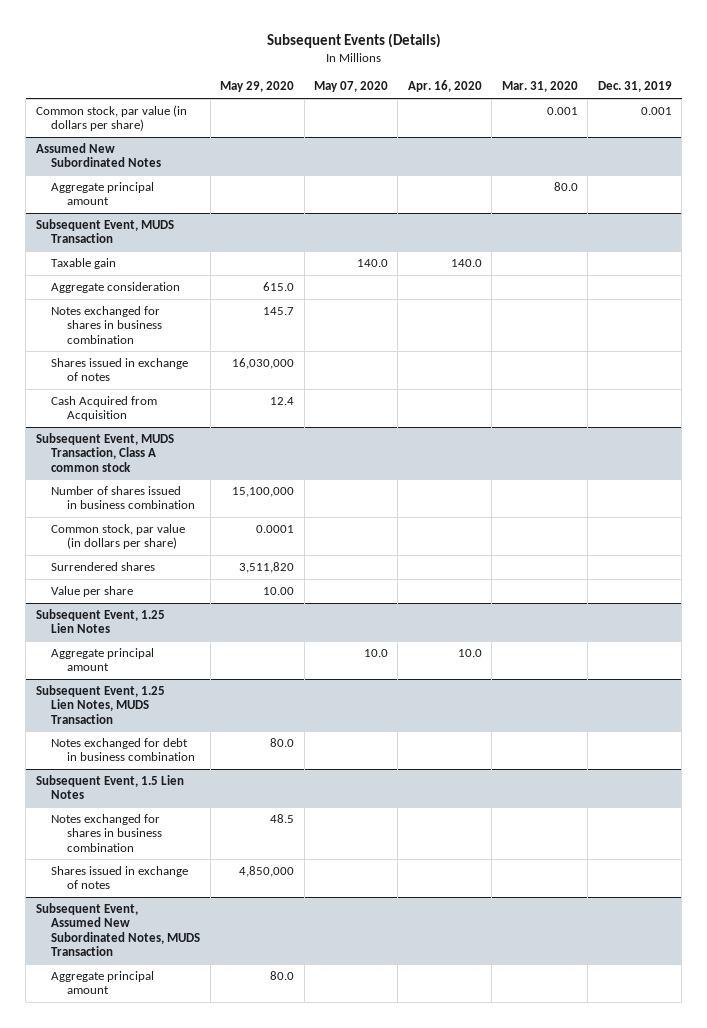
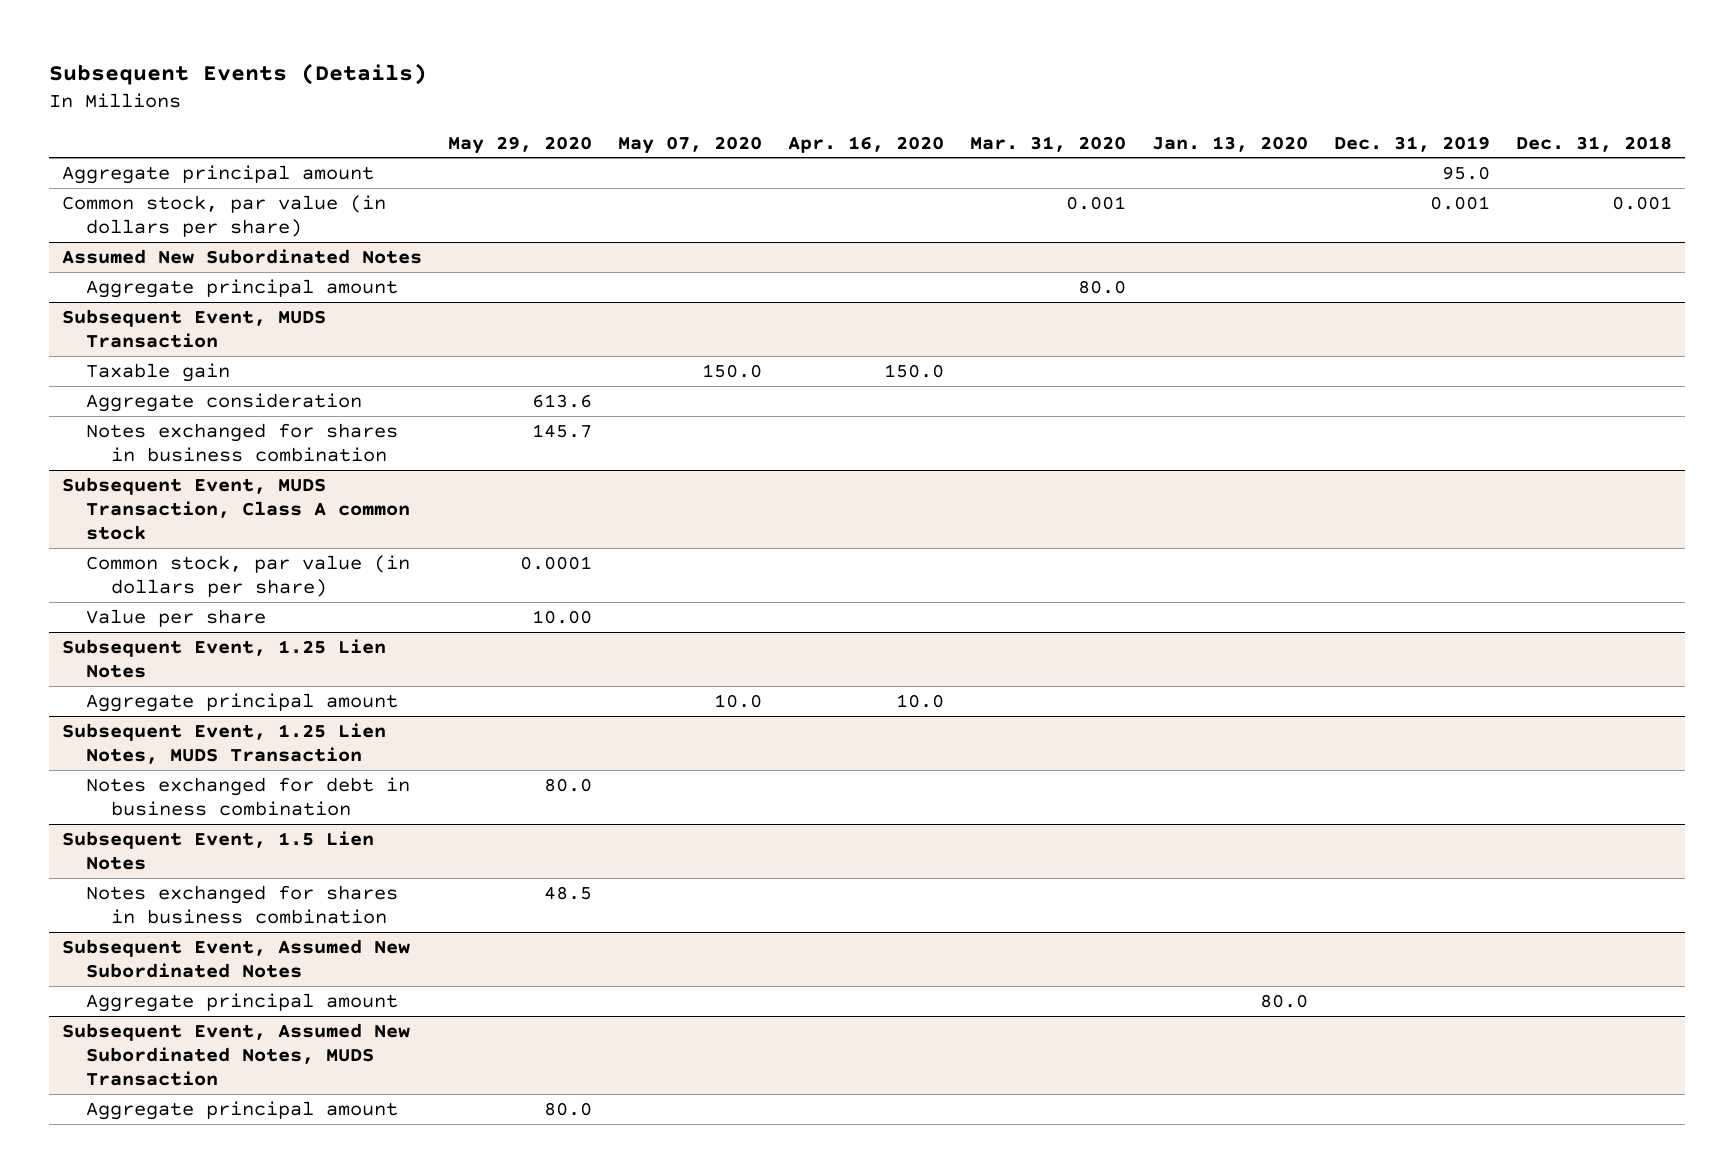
none -> [1152,135,1309,152] Jan. 13, 2020
none -> [1516,135,1673,152] Dec. 31, 2018
none -> [61,164,374,184] Aggregate principal amount
[356,258,388,267] 140.0 -> [701,363,762,378] 150.0
[450,258,482,267] 140.0 -> [883,363,944,378] 150.0
[263,281,295,291] 615.0 -> [531,393,592,408] 613.6
[51,357,189,382] Shares issued in exchange of notes -> none
[51,395,158,422] Cash Acquired from Acquisition -> none
[51,485,195,510] Number of shares issued in business combination -> none
[51,561,156,571] Surrendered shares -> none
[51,865,189,890] Shares issued in exchange of notes -> none
none -> [61,938,410,978] Subsequent Event, Assumed New Subordinated Notes
none -> [86,992,399,1012] Aggregate principal amount

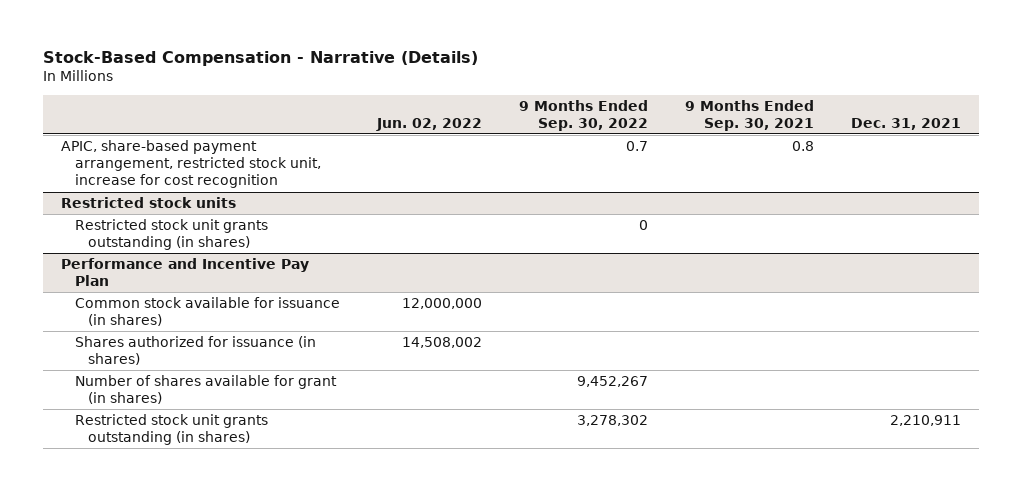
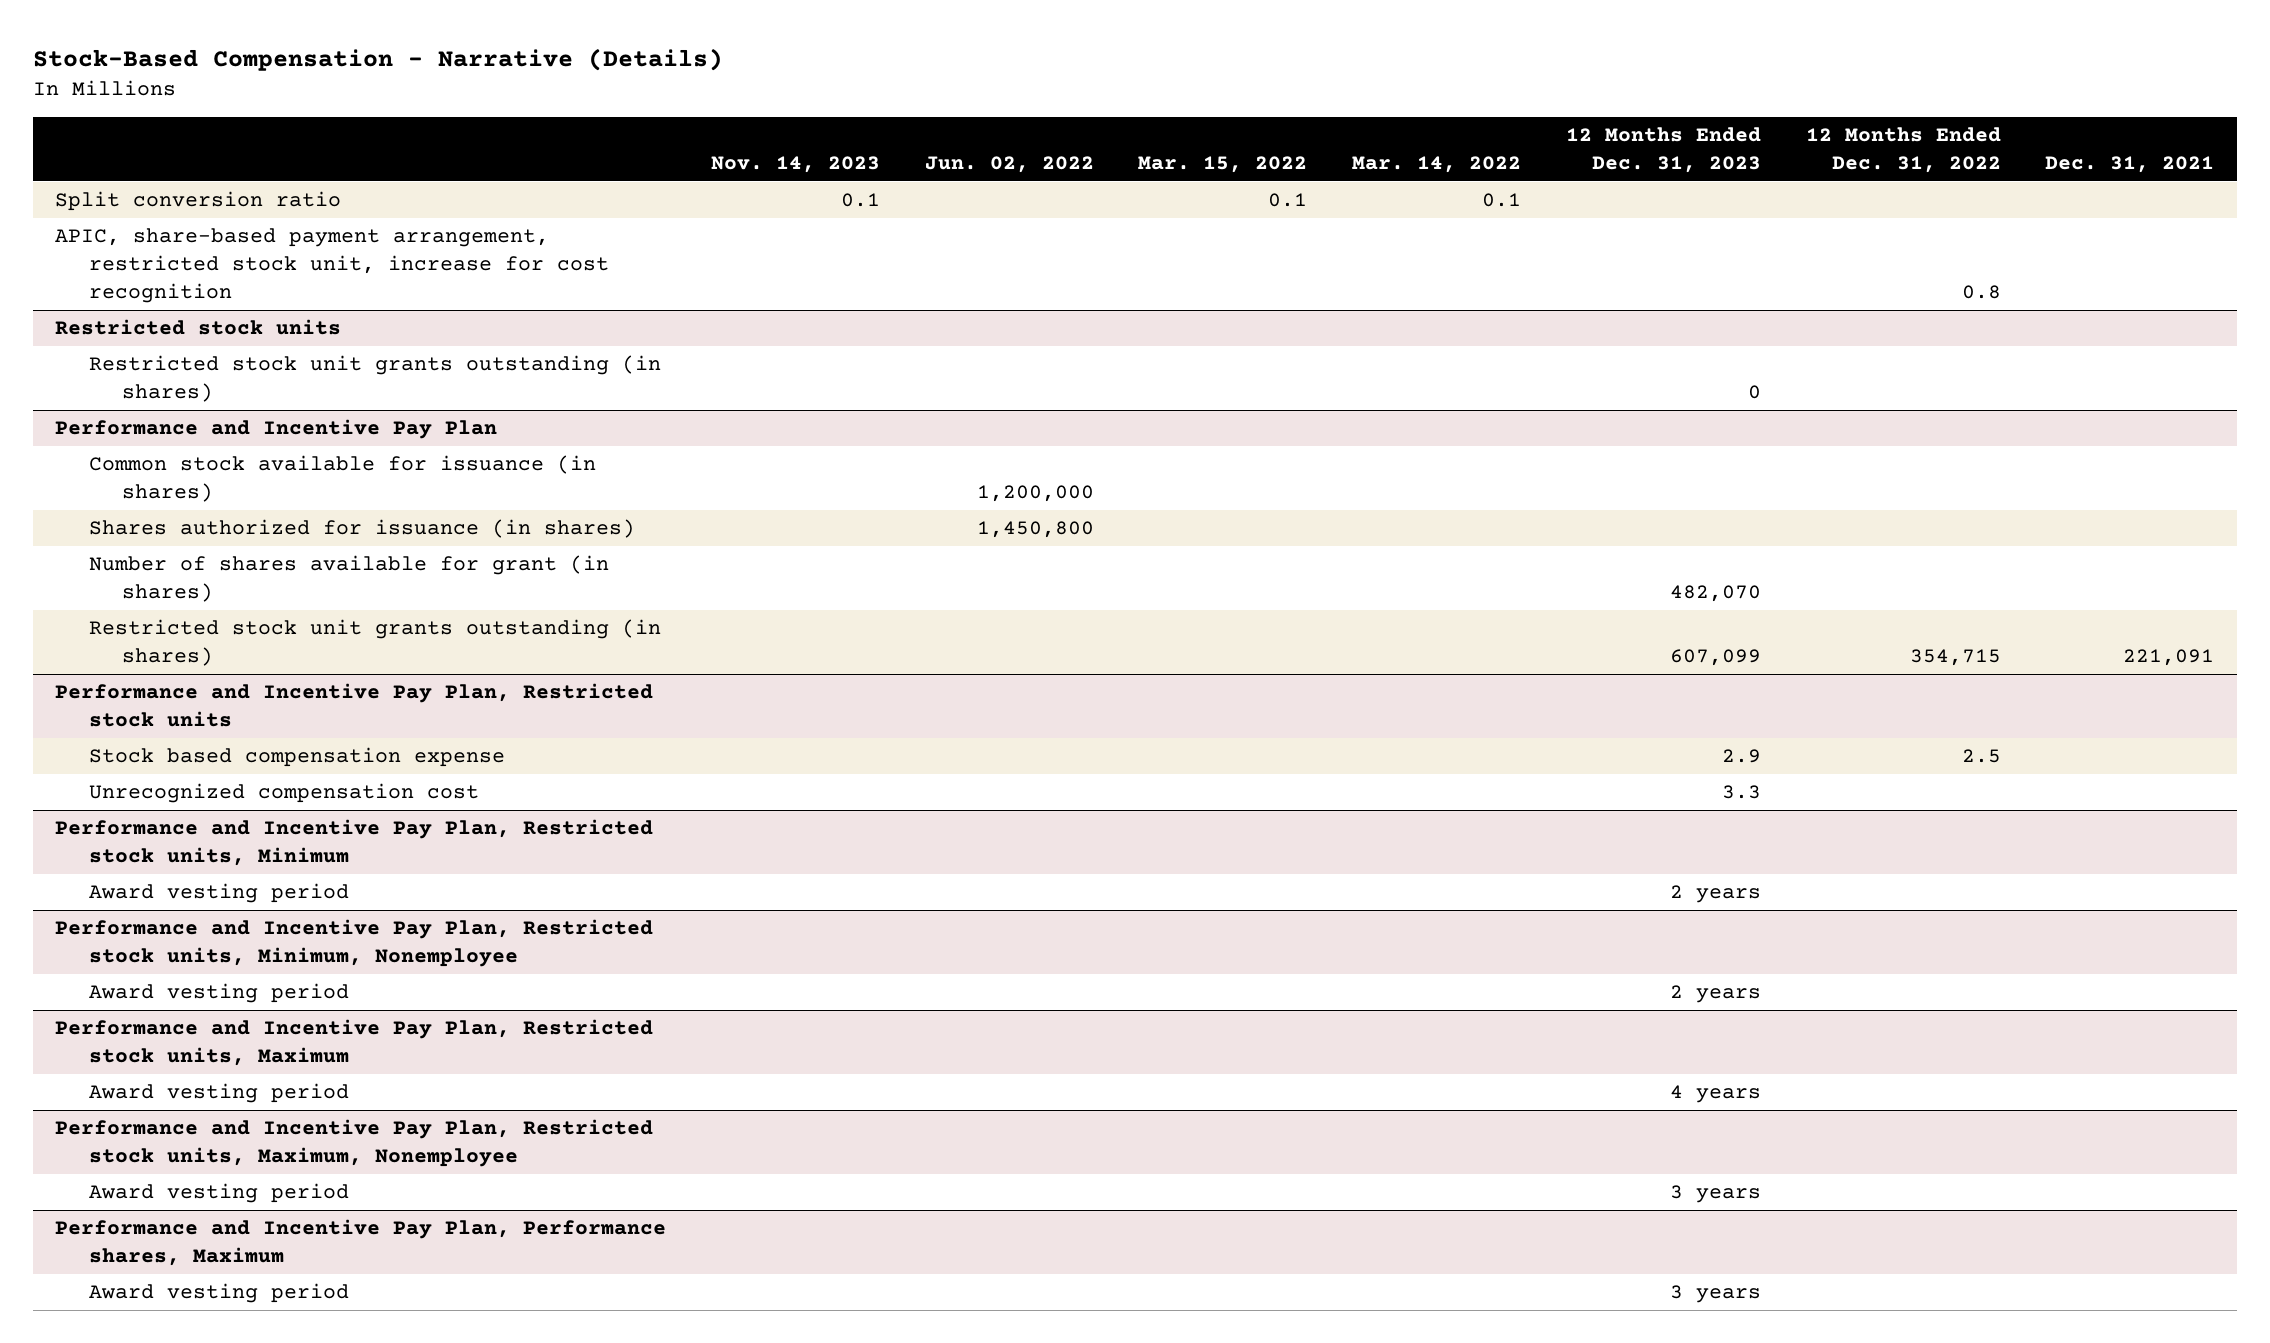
[518,99,648,131] 9 Months Ended Sep. 30, 2022 -> none
[684,99,814,131] 9 Months Ended Sep. 30, 2021 -> none
none -> [711,156,881,174] Nov. 14, 2023
none -> [1138,156,1308,174] Mar. 15, 2022
none -> [1352,156,1522,174] Mar. 14, 2022
none -> [1565,127,1761,174] 12 Months Ended Dec. 31, 2023
none -> [1805,127,2001,174] 12 Months Ended Dec. 31, 2022
none -> [55,191,342,212] Split conversion ratio
[401,297,482,309] 12,000,000 -> [976,485,1094,503] 1,200,000
[401,336,482,348] 14,508,002 -> [976,521,1094,539] 1,450,800
[889,414,961,426] 2,210,911 -> [2123,649,2215,667] 221,091
none -> [55,683,654,728] Performance and Incentive Pay Plan, Restricted stock units
none -> [88,747,505,768] Stock based compensation expense
none -> [88,783,479,804] Unrecognized compensation cost
none -> [55,819,654,867] Performance and Incentive Pay Plan, Restricted stock units, Minimum
none -> [88,883,349,904] Award vesting period
none -> [55,919,654,968] Performance and Incentive Pay Plan, Restricted stock units, Minimum, Nonemployee
none -> [88,983,349,1004] Award vesting period
none -> [55,1019,654,1067] Performance and Incentive Pay Plan, Restricted stock units, Maximum
none -> [88,1083,349,1104] Award vesting period
none -> [55,1119,654,1168] Performance and Incentive Pay Plan, Restricted stock units, Maximum, Nonemployee
none -> [88,1183,349,1204] Award vesting period
none -> [55,1219,667,1267] Performance and Incentive Pay Plan, Performance shares, Maximum
none -> [88,1283,349,1304] Award vesting period

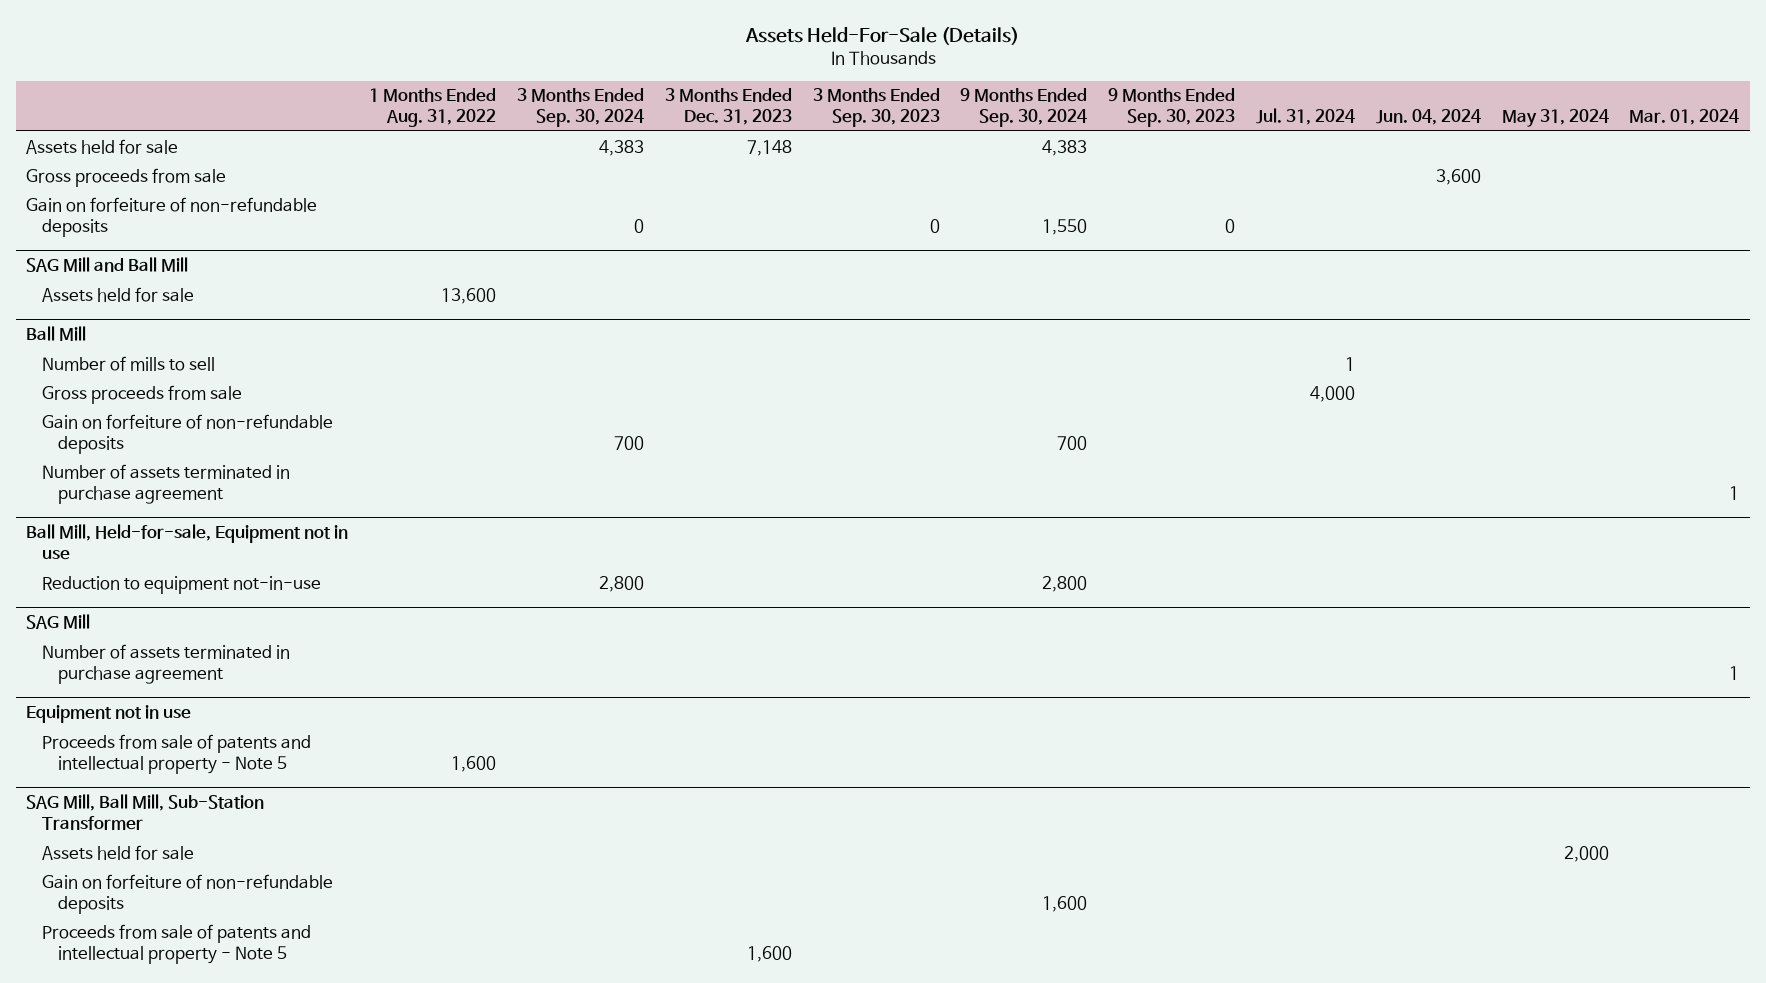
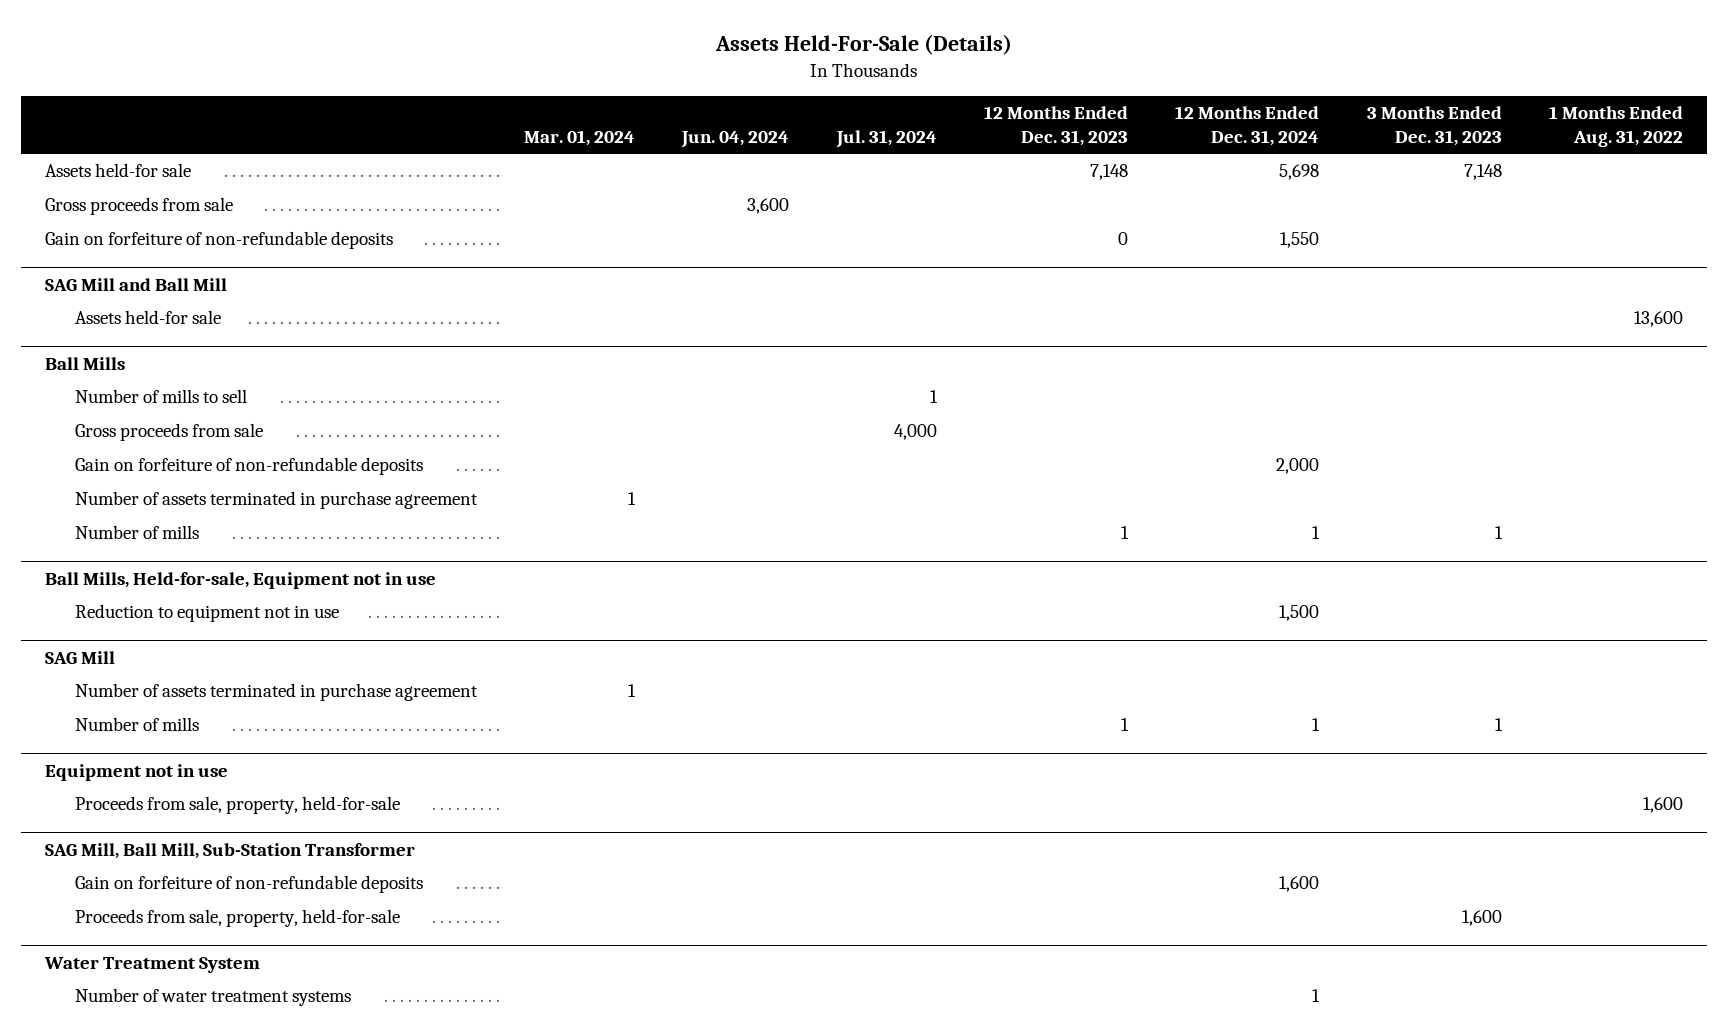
[516,88,644,128] 3 Months Ended Sep. 30, 2024 -> none
[812,88,940,128] 3 Months Ended Sep. 30, 2023 -> none
[960,88,1088,128] 9 Months Ended Sep. 30, 2024 -> none
[1108,88,1236,128] 9 Months Ended Sep. 30, 2023 -> none
[1501,109,1609,128] May 31, 2024 -> none
none -> [984,106,1129,146] 12 Months Ended Dec. 31, 2023
none -> [1175,106,1320,146] 12 Months Ended Dec. 31, 2024
[26,138,179,154] Assets held for sale -> [44,163,191,178] Assets held-for sale
[42,286,195,302] Assets held for sale -> [74,310,221,325] Assets held-for sale
[26,326,87,342] Ball Mill -> [44,357,125,371] Ball Mills
none -> [74,525,199,540] Number of mills
[26,524,349,561] Ball Mill, Held-for-sale, Equipment not in use -> [44,572,436,590] Ball Mills, Held-for-sale, Equipment not in use
[42,575,322,594] Reduction to equipment not-in-use -> [74,604,339,623] Reduction to equipment not in use
none -> [74,717,199,732] Number of mills
[42,733,312,774] Proceeds from sale of patents and intellectual property - Note 5 -> [74,796,400,815] Proceeds from sale, property, held-for-sale
[42,844,195,860] Assets held for sale -> none
[42,923,312,964] Proceeds from sale of patents and intellectual property - Note 5 -> [74,909,400,928] Proceeds from sale, property, held-for-sale
none -> [43,957,260,974] Water Treatment System
none -> [74,988,351,1007] Number of water treatment systems

